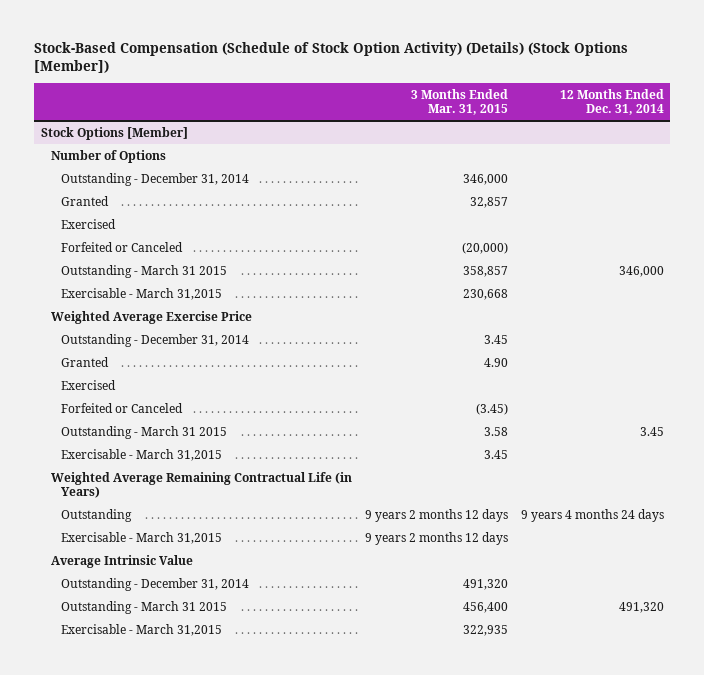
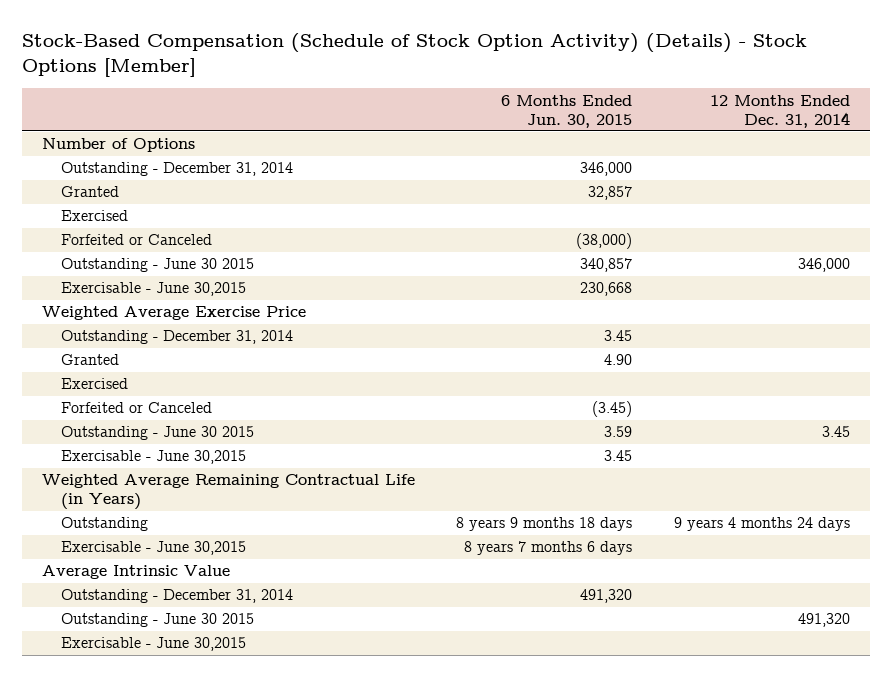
[34,41,629,74] Stock-Based Compensation (Schedule of Stock Option Activity) (Details) (Stock Options [Member]) -> [21,32,807,78] Stock-Based Compensation (Schedule of Stock Option Activity) (Details) - Stock Options [Member]
[410,88,508,115] 3 Months Ended Mar. 31, 2015 -> none
none -> [501,94,633,128] 6 Months Ended Jun. 30, 2015
[40,126,188,140] Stock Options [Member] -> none
[60,264,227,278] Outstanding - March 31 2015 -> [61,258,255,273] Outstanding - June 30 2015
[60,287,222,300] Exercisable - March 31,2015 -> [61,282,247,297] Exercisable - June 30,2015
[60,425,227,439] Outstanding - March 31 2015 -> [61,426,255,441] Outstanding - June 30 2015
[60,448,222,461] Exercisable - March 31,2015 -> [61,450,247,465] Exercisable - June 30,2015
[60,531,222,544] Exercisable - March 31,2015 -> [61,541,247,556] Exercisable - June 30,2015
[60,600,227,614] Outstanding - March 31 2015 -> [61,613,255,628] Outstanding - June 30 2015
[60,623,222,636] Exercisable - March 31,2015 -> [61,637,247,652] Exercisable - June 30,2015

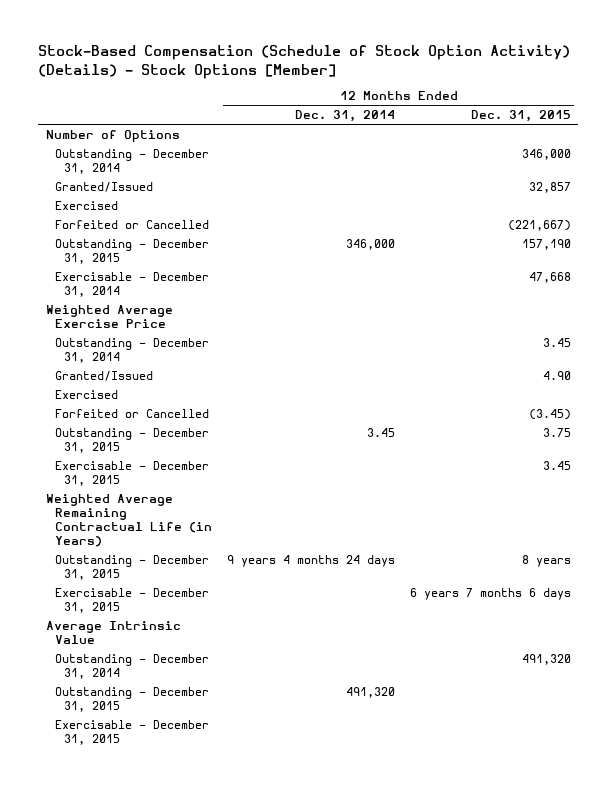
[501,94,633,128] 6 Months Ended Jun. 30, 2015 -> none
none -> [470,110,571,123] Dec. 31, 2015
[61,186,120,198] Granted -> [54,181,153,192] Granted/Issued
[61,234,213,246] Forfeited or Canceled -> [54,219,209,229] Forfeited or Cancelled
[61,258,255,273] Outstanding - June 30 2015 -> [54,238,209,265] Outstanding - December 31, 2015
[61,282,247,297] Exercisable - June 30,2015 -> [54,271,209,298] Exercisable - December 31, 2014
[61,354,120,366] Granted -> [54,370,153,381] Granted/Issued
[61,402,213,414] Forfeited or Canceled -> [54,408,209,418] Forfeited or Cancelled
[61,426,255,441] Outstanding - June 30 2015 -> [54,427,209,454] Outstanding - December 31, 2015
[61,450,247,465] Exercisable - June 30,2015 -> [54,460,209,487] Exercisable - December 31, 2015
[61,517,149,532] Outstanding -> [54,554,209,581] Outstanding - December 31, 2015
[61,541,247,556] Exercisable - June 30,2015 -> [54,587,209,614] Exercisable - December 31, 2015
[61,613,255,628] Outstanding - June 30 2015 -> [54,686,209,713] Outstanding - December 31, 2015
[61,637,247,652] Exercisable - June 30,2015 -> [54,719,209,746] Exercisable - December 31, 2015

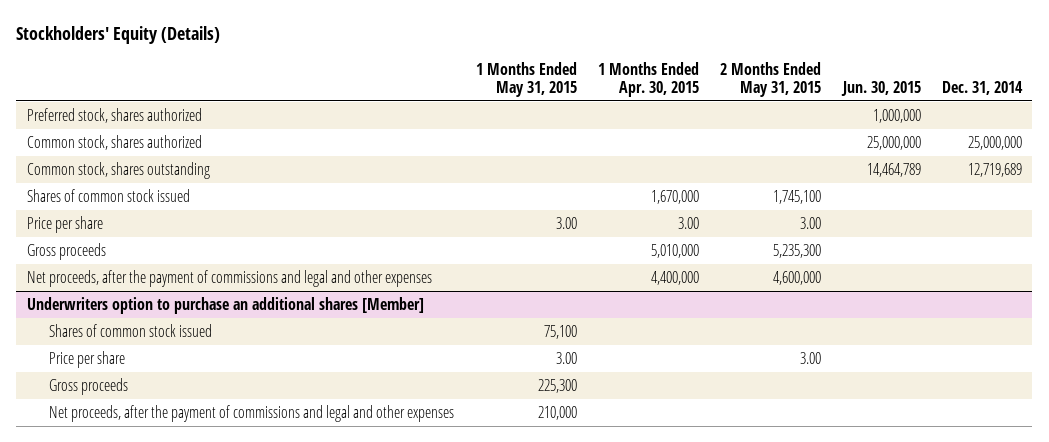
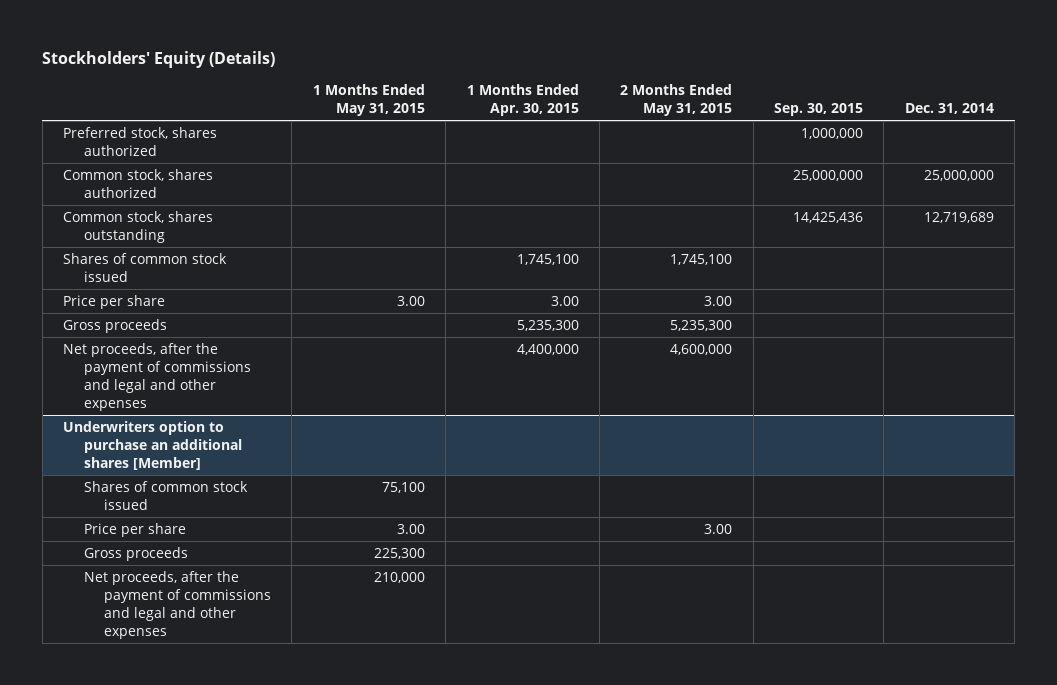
[840,80,921,96] Jun. 30, 2015 -> none
none -> [774,103,864,117] Sep. 30, 2015
[651,189,700,204] 1,670,000 -> [516,254,579,266] 1,745,100
[651,243,700,258] 5,010,000 -> [516,320,579,332] 5,235,300

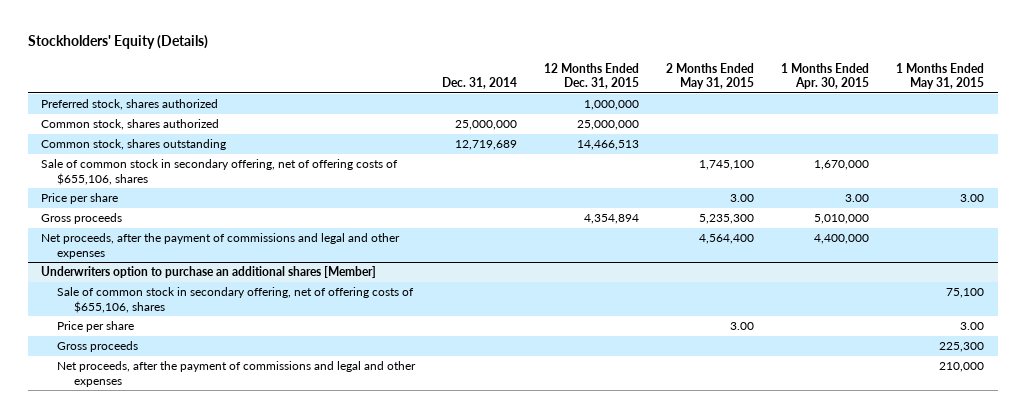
[774,103,864,117] Sep. 30, 2015 -> none
none -> [544,62,640,90] 12 Months Ended Dec. 31, 2015
[63,253,228,283] Shares of common stock issued -> [41,159,399,185] Sale of common stock in secondary offering, net of offering costs of $655,106, shares
[516,254,579,266] 1,745,100 -> [814,160,870,171] 1,670,000
[516,320,579,332] 5,235,300 -> [814,214,870,225] 5,010,000
[670,344,733,356] 4,600,000 -> [699,234,755,245] 4,564,400
[83,481,248,511] Shares of common stock issued -> [57,287,415,313] Sale of common stock in secondary offering, net of offering costs of $655,106, shares

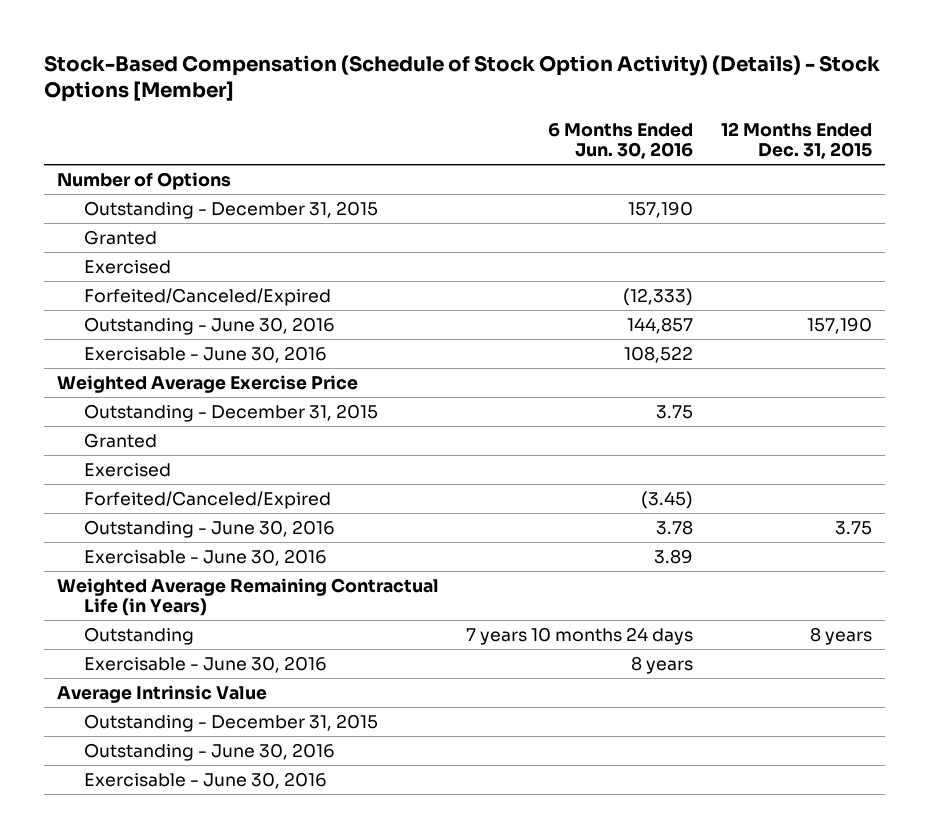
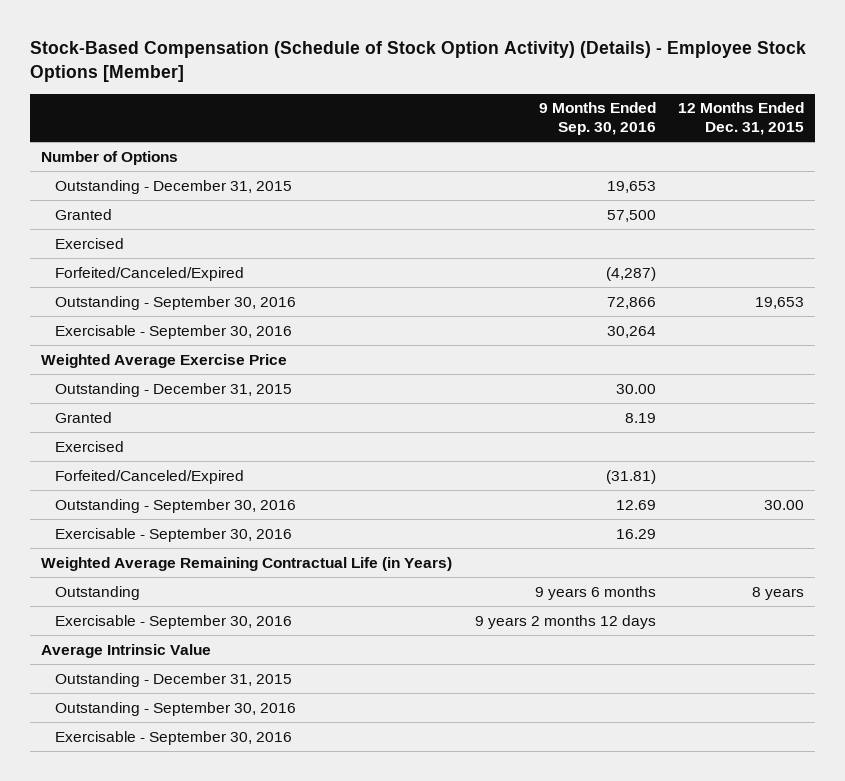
[43,54,880,103] Stock-Based Compensation (Schedule of Stock Option Activity) (Details) - Stock Options [Member] -> [30,41,807,83] Stock-Based Compensation (Schedule of Stock Option Activity) (Details) - Employee Stock Options [Member]
[548,122,694,159] 6 Months Ended Jun. 30, 2016 -> none
none -> [538,102,656,136] 9 Months Ended Sep. 30, 2016
[83,316,335,335] Outstanding - June 30, 2016 -> [55,295,297,310] Outstanding - September 30, 2016
[806,316,872,334] 157,190 -> [754,296,804,309] 19,653
[83,345,327,363] Exercisable - June 30, 2016 -> [55,324,293,339] Exercisable - September 30, 2016
[83,519,335,538] Outstanding - June 30, 2016 -> [55,498,297,513] Outstanding - September 30, 2016
[834,520,872,535] 3.75 -> [763,499,804,510] 30.00
[83,548,327,566] Exercisable - June 30, 2016 -> [55,527,293,542] Exercisable - September 30, 2016
[83,655,327,673] Exercisable - June 30, 2016 -> [55,614,293,629] Exercisable - September 30, 2016
[83,742,335,761] Outstanding - June 30, 2016 -> [55,701,297,716] Outstanding - September 30, 2016
[83,771,327,789] Exercisable - June 30, 2016 -> [55,730,293,745] Exercisable - September 30, 2016

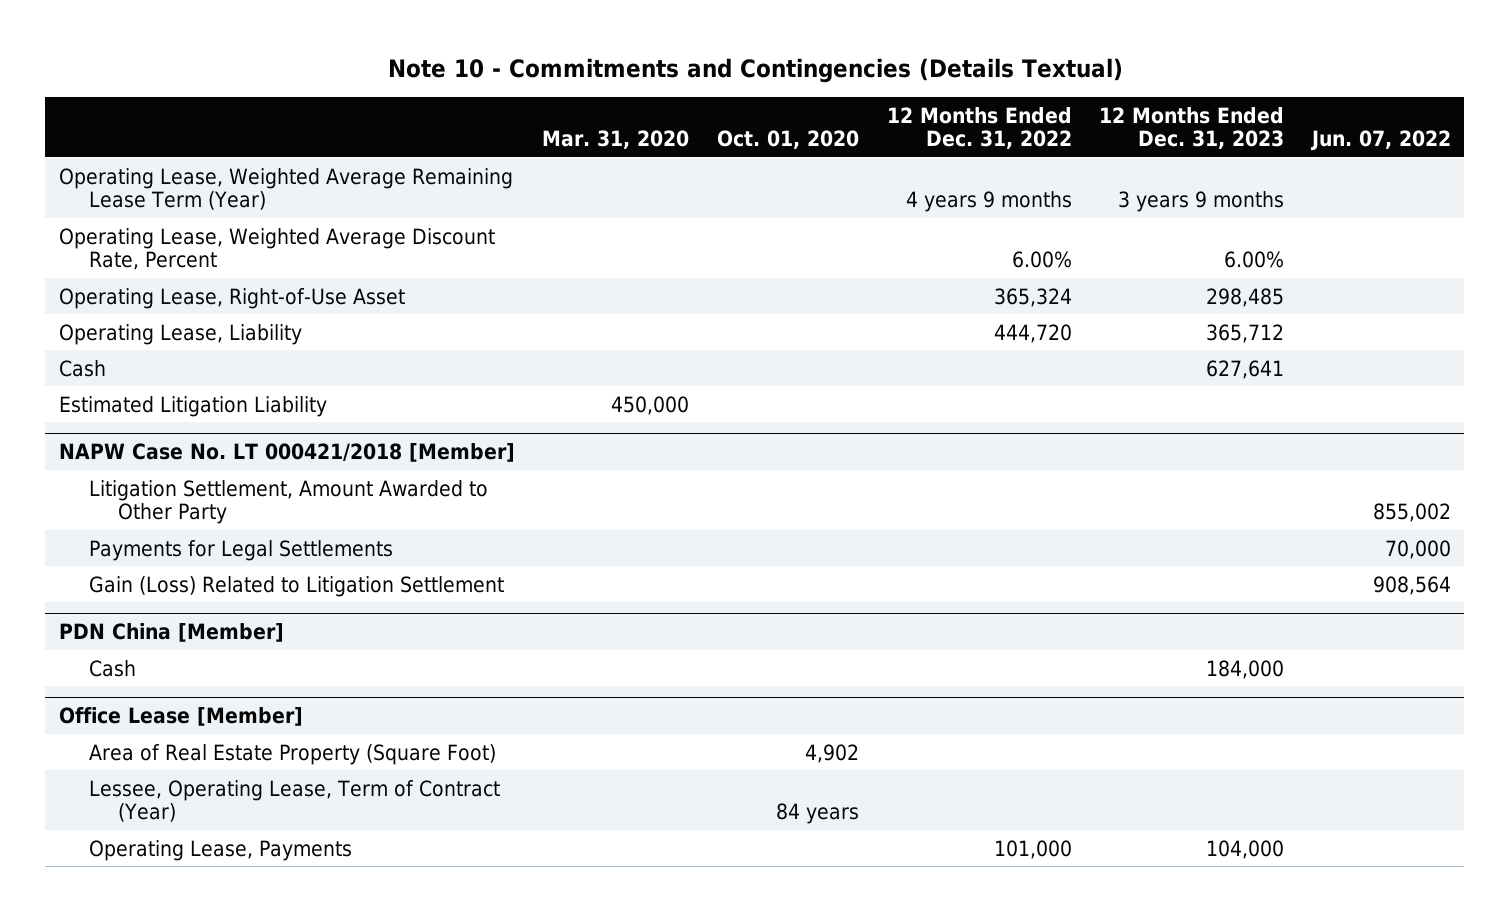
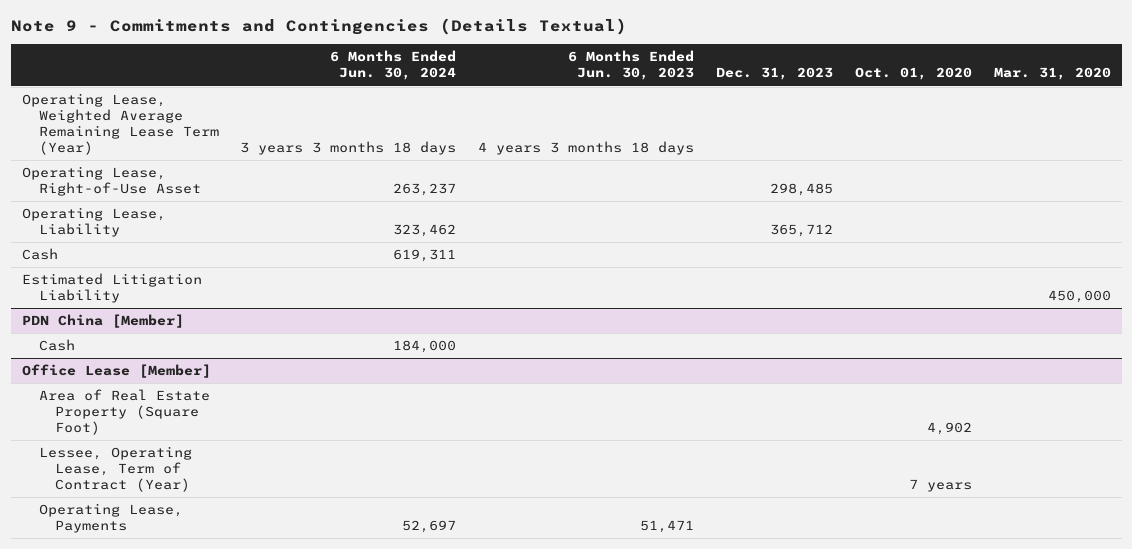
[387,57,1123,83] Note 10 - Commitments and Contingencies (Details Textual) -> [10,18,627,36] Note 9 - Commitments and Contingencies (Details Textual)
[886,106,1072,149] 12 Months Ended Dec. 31, 2022 -> none
[1099,106,1285,149] 12 Months Ended Dec. 31, 2023 -> none
[1309,129,1451,151] Jun. 07, 2022 -> none
none -> [330,50,457,81] 6 Months Ended Jun. 30, 2024
none -> [568,50,695,81] 6 Months Ended Jun. 30, 2023
none -> [716,67,834,81] Dec. 31, 2023
[58,227,495,270] Operating Lease, Weighted Average Discount Rate, Percent -> none
[58,443,515,463] NAPW Case No. LT 000421/2018 [Member] -> none
[88,479,488,524] Litigation Settlement, Amount Awarded to Other Party -> none
[88,539,393,561] Payments for Legal Settlements -> none
[88,575,504,597] Gain (Loss) Related to Litigation Settlement -> none
[775,802,859,824] 84 years -> [908,479,972,493] 7 years

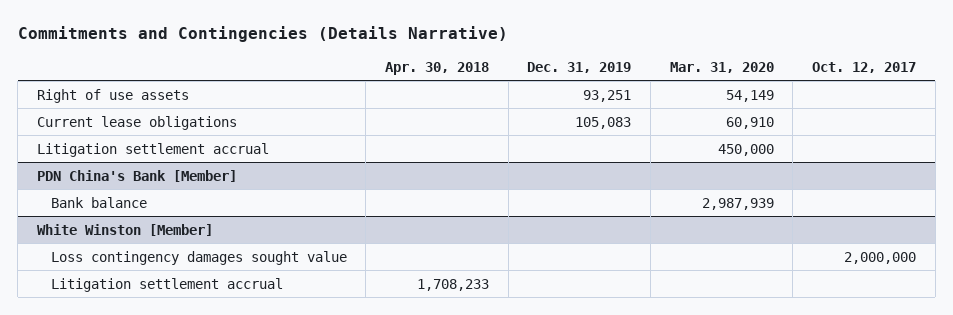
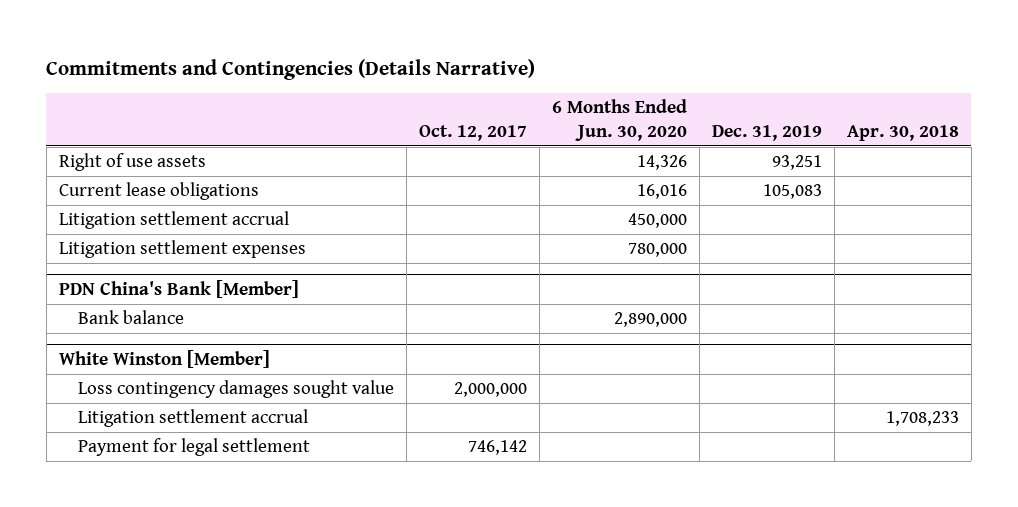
[669,61,774,73] Mar. 31, 2020 -> none
none -> [552,99,688,141] 6 Months Ended Jun. 30, 2020
none -> [58,240,306,259] Litigation settlement expenses
none -> [78,438,311,457] Payment for legal settlement

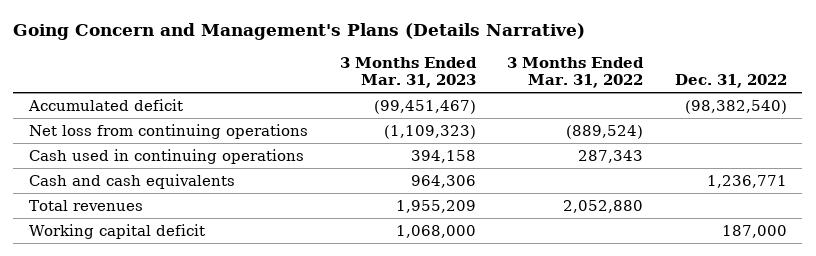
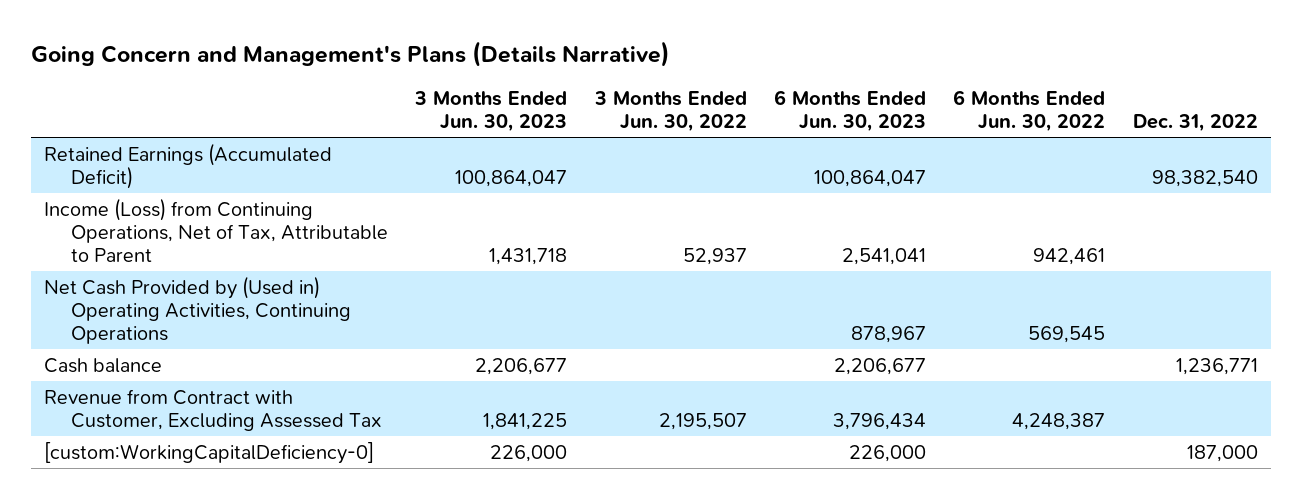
[339,56,477,89] 3 Months Ended Mar. 31, 2023 -> none
[507,56,645,89] 3 Months Ended Mar. 31, 2022 -> none
none -> [414,90,568,133] 3 Months Ended Jun. 30, 2023
none -> [593,90,747,133] 3 Months Ended Jun. 30, 2022
none -> [773,89,926,133] 6 Months Ended Jun. 30, 2023
none -> [953,89,1106,133] 6 Months Ended Jun. 30, 2022
[28,98,184,111] Accumulated deficit -> [44,142,333,190] Retained Earnings (Accumulated Deficit)
[684,99,787,114] (98,382,540) -> [1151,170,1258,188] 98,382,540
[29,123,309,139] Net loss from continuing operations -> [44,197,388,263] Income (Loss) from Continuing Operations, Net of Tax, Attributable to Parent
[29,148,305,164] Cash used in continuing operations -> [44,275,351,345] Net Cash Provided by (Used in) Operating Activities, Continuing Operations
[29,173,236,189] Cash and cash equivalents -> [44,357,163,373] Cash balance
[29,199,144,211] Total revenues -> [44,388,382,432] Revenue from Contract with Customer, Excluding Assessed Tax
[29,223,206,239] Working capital deficit -> [44,441,375,464] [custom:WorkingCapitalDeficiency-0]

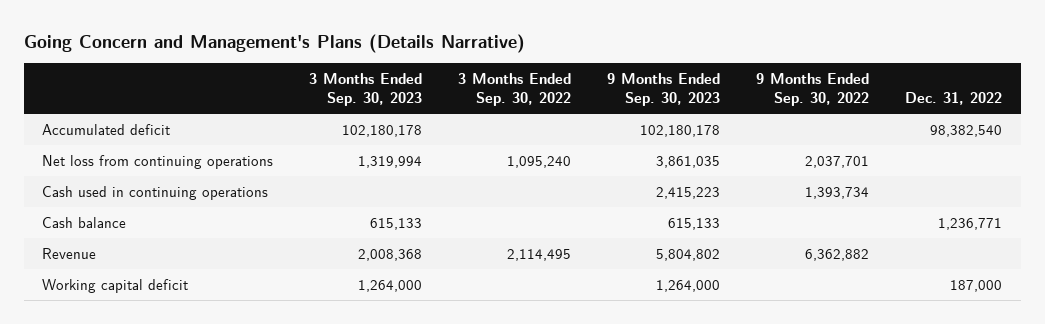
[414,90,568,133] 3 Months Ended Jun. 30, 2023 -> none
[593,90,747,133] 3 Months Ended Jun. 30, 2022 -> none
[773,89,926,133] 6 Months Ended Jun. 30, 2023 -> none
[953,89,1106,133] 6 Months Ended Jun. 30, 2022 -> none
none -> [309,72,423,107] 3 Months Ended Sep. 30, 2023
none -> [458,72,572,107] 3 Months Ended Sep. 30, 2022
none -> [607,72,721,107] 9 Months Ended Sep. 30, 2023
none -> [756,72,870,107] 9 Months Ended Sep. 30, 2022
[44,142,333,190] Retained Earnings (Accumulated Deficit) -> [42,123,171,135] Accumulated deficit
[44,197,388,263] Income (Loss) from Continuing Operations, Net of Tax, Attributable to Parent -> [42,154,274,169] Net loss from continuing operations
[44,275,351,345] Net Cash Provided by (Used in) Operating Activities, Continuing Operations -> [42,185,269,200] Cash used in continuing operations
[44,388,382,432] Revenue from Contract with Customer, Excluding Assessed Tax -> [42,247,97,259] Revenue
[44,441,375,464] [custom:WorkingCapitalDeficiency-0] -> [42,278,189,293] Working capital deficit

